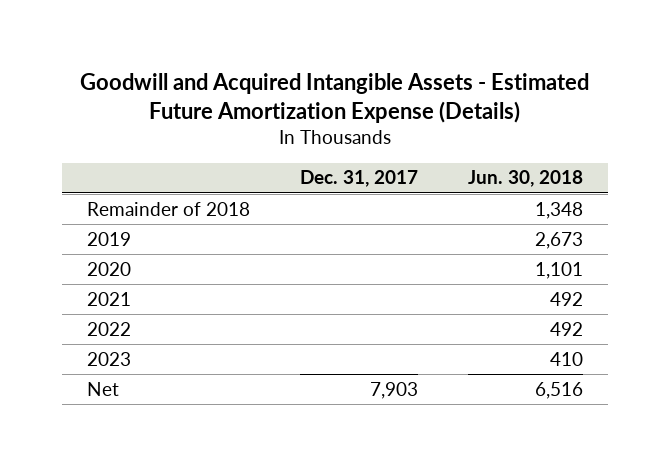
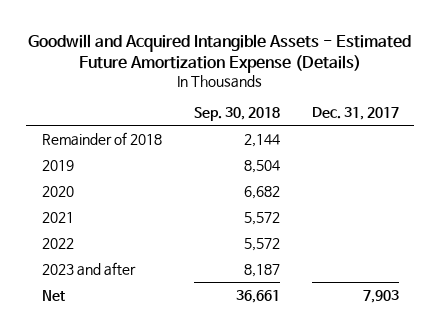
[468,170,584,188] Jun. 30, 2018 -> none
none -> [193,107,280,122] Sep. 30, 2018
[86,351,131,366] 2023 -> [41,261,136,276] 2023 and after

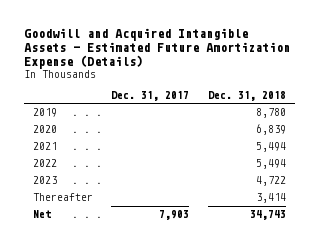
[193,107,280,122] Sep. 30, 2018 -> none
none -> [207,91,286,102] Dec. 31, 2018
[41,131,162,146] Remainder of 2018 -> none
none -> [32,176,57,185] 2023
[41,261,136,276] 2023 and after -> [32,193,93,202] Thereafter

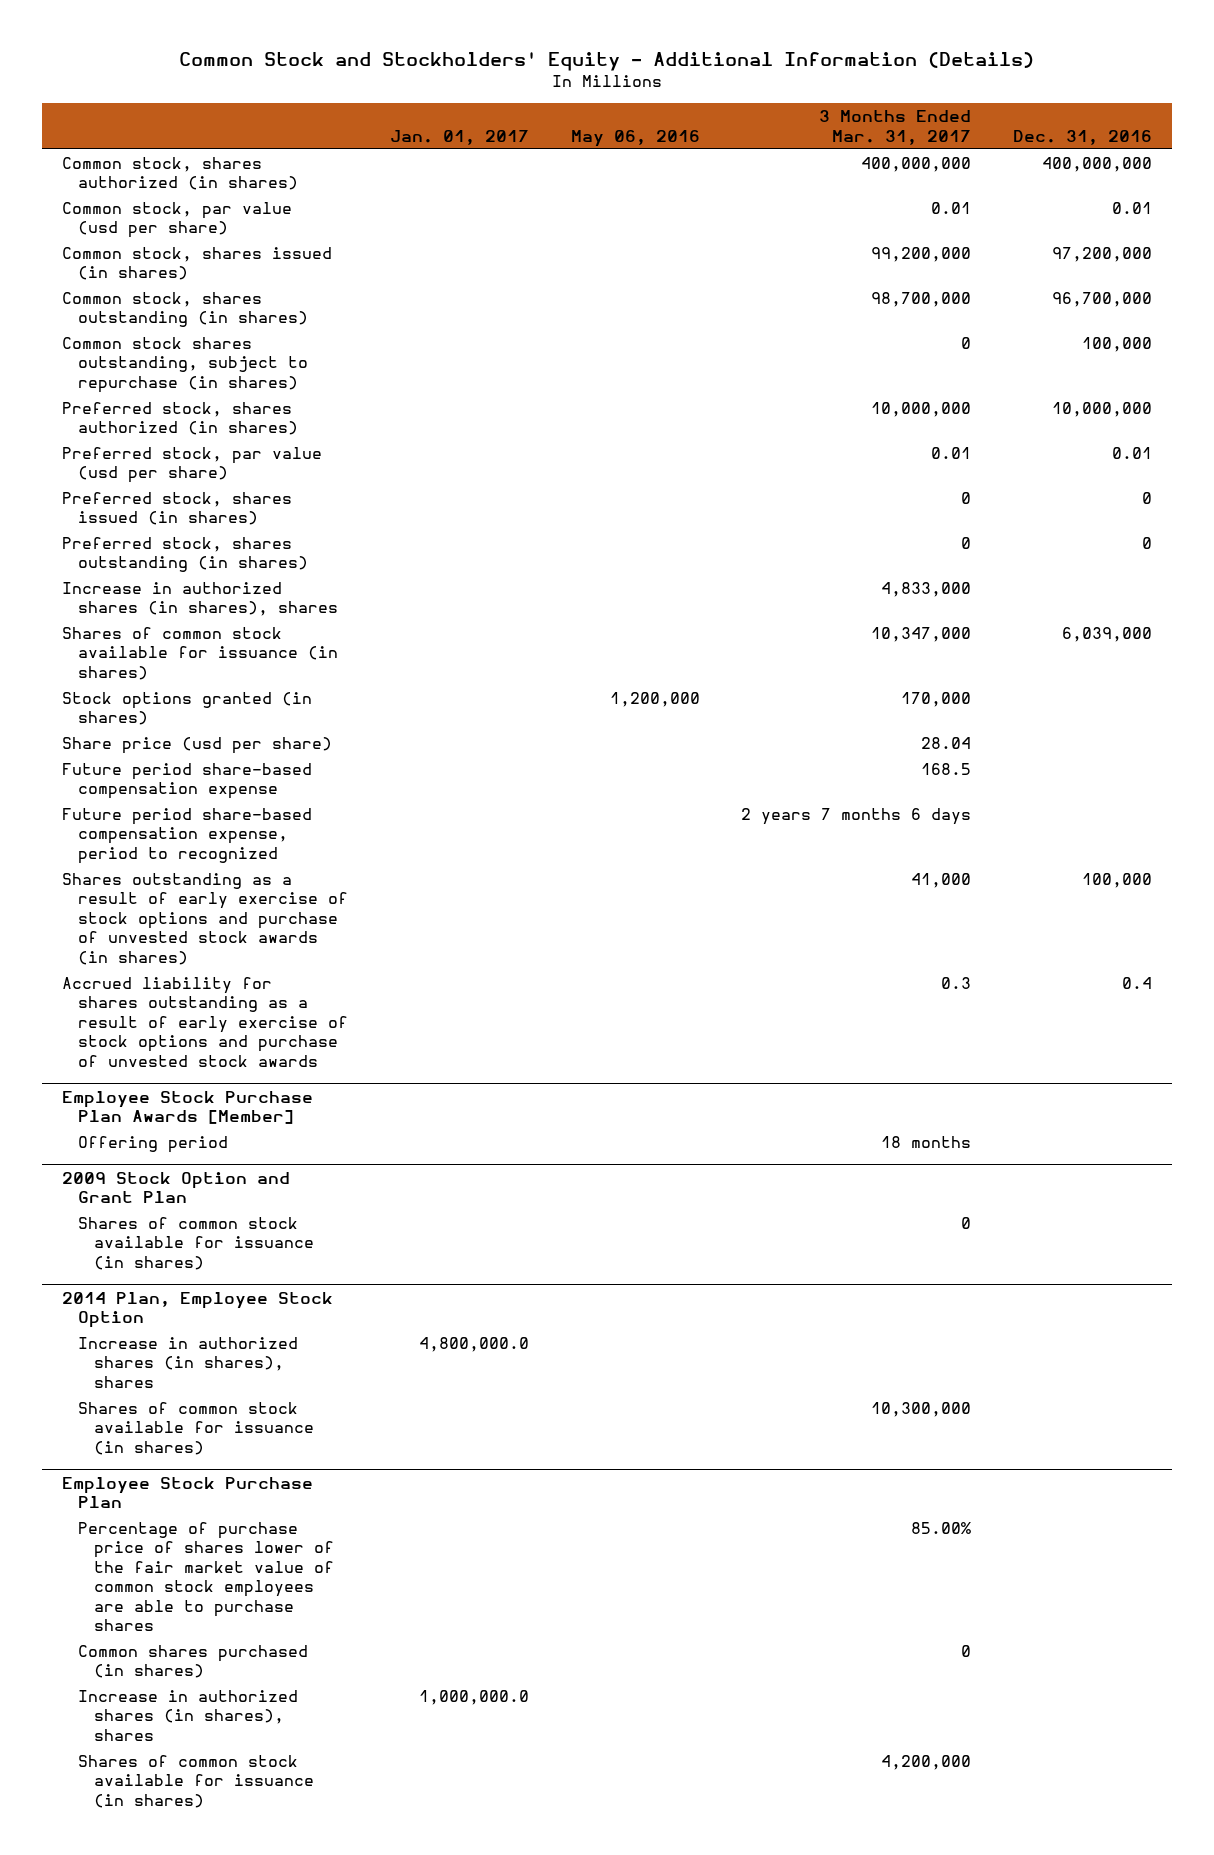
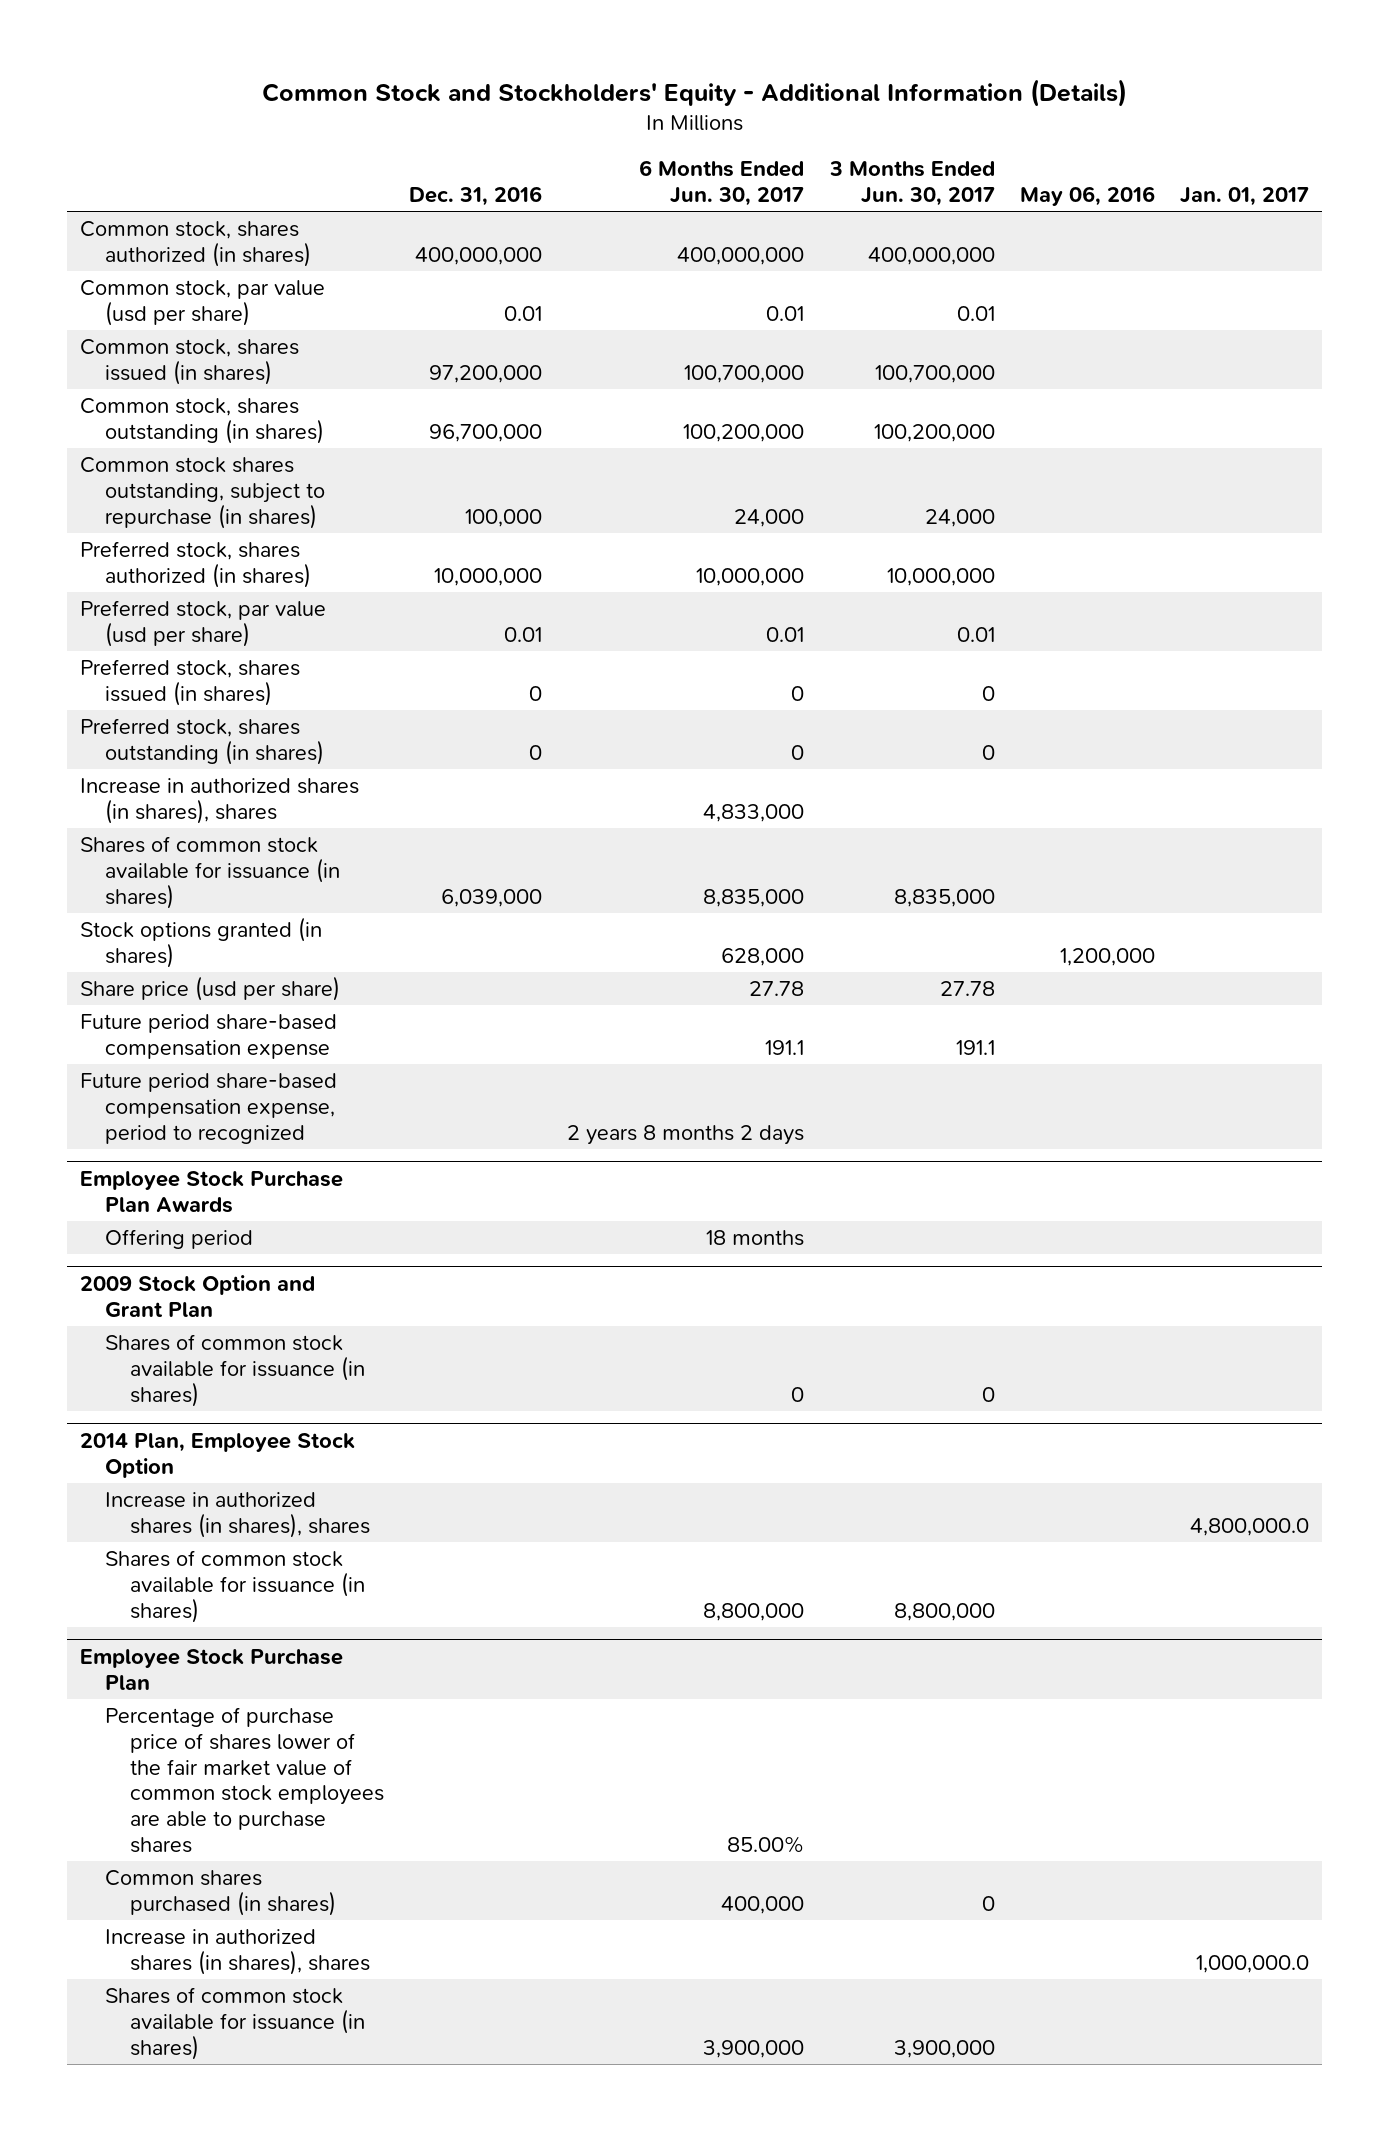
[819,110,972,145] 3 Months Ended Mar. 31, 2017 -> none
none -> [639,160,805,206] 6 Months Ended Jun. 30, 2017
none -> [828,161,995,206] 3 Months Ended Jun. 30, 2017
[62,872,349,965] Shares outstanding as a result of early exercise of stock options and purchase of unvested stock awards (in shares) -> none
[62,976,349,1067] Accrued liability for shares outstanding as a result of early exercise of stock options and purchase of unvested stock awards -> none
[62,1090,314,1125] Employee Stock Purchase Plan Awards [Member] -> [79,1170,343,1213] Employee Stock Purchase Plan Awards

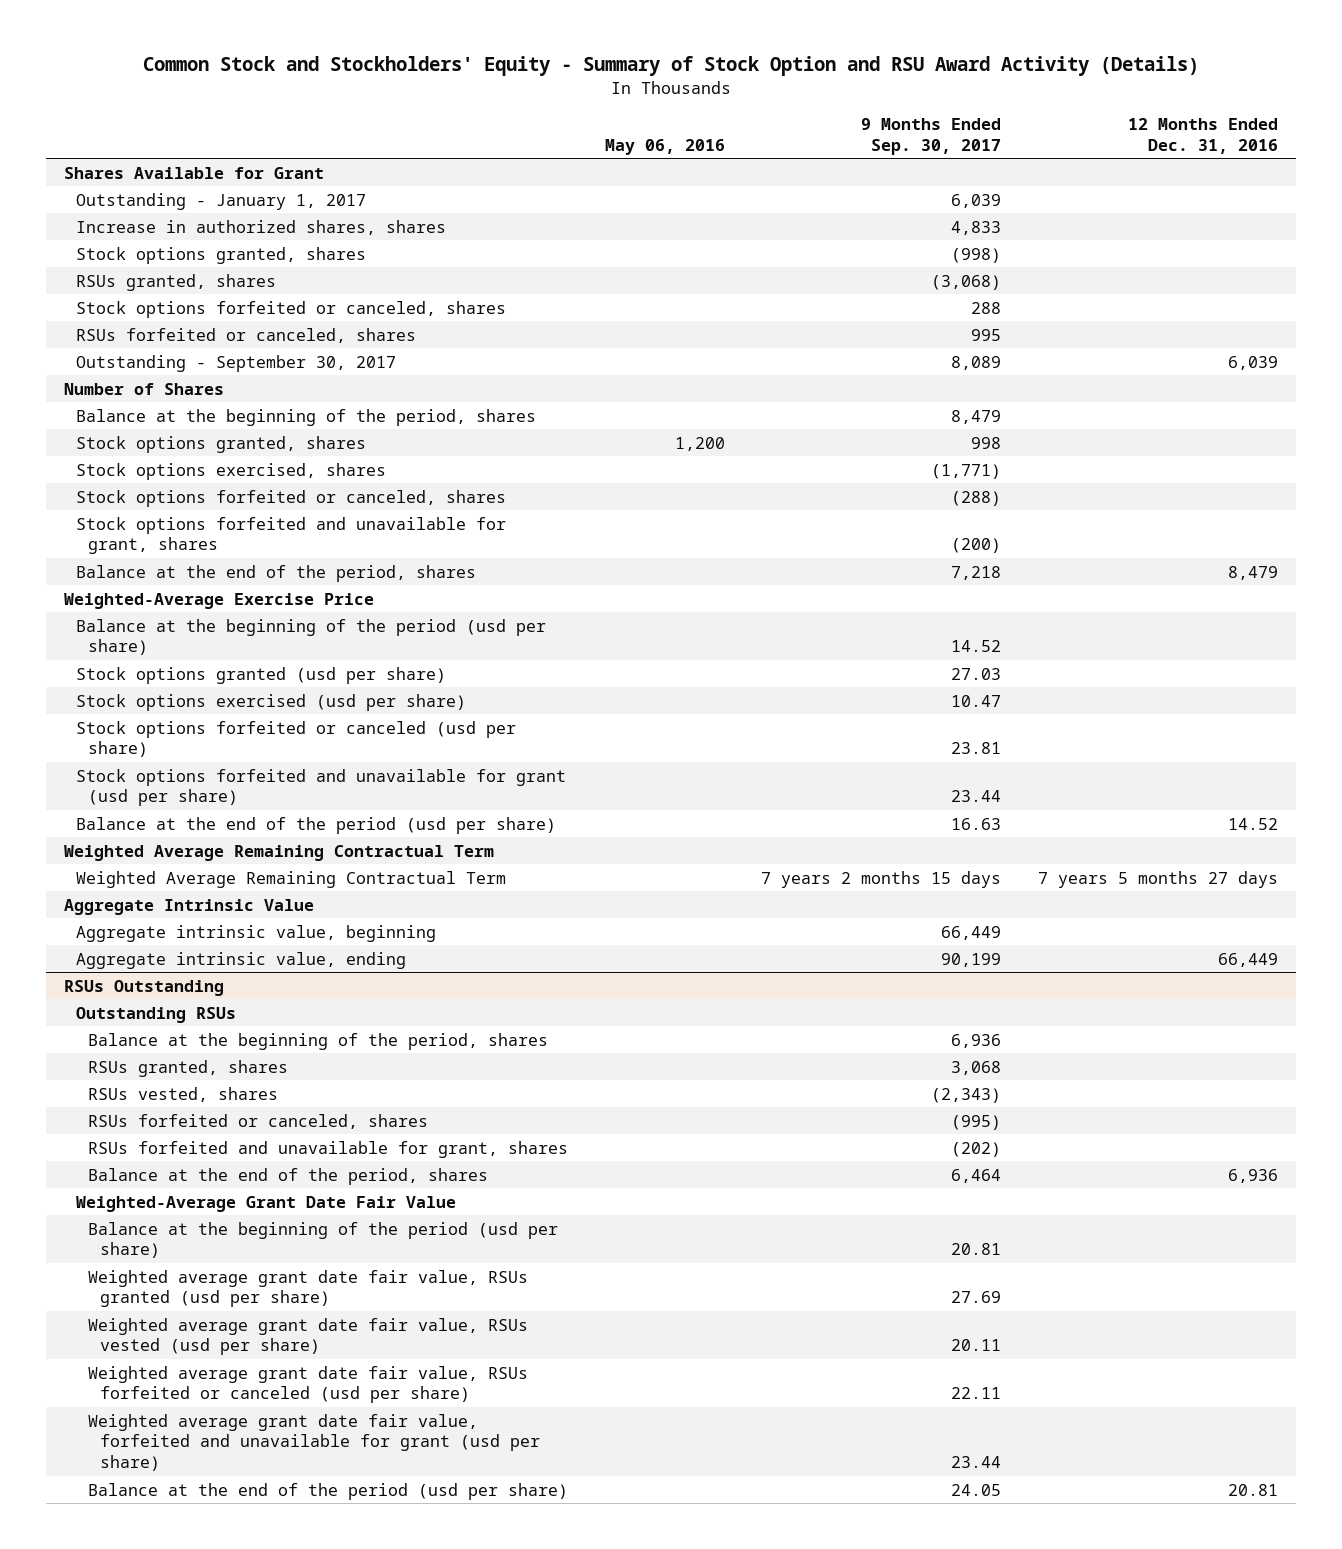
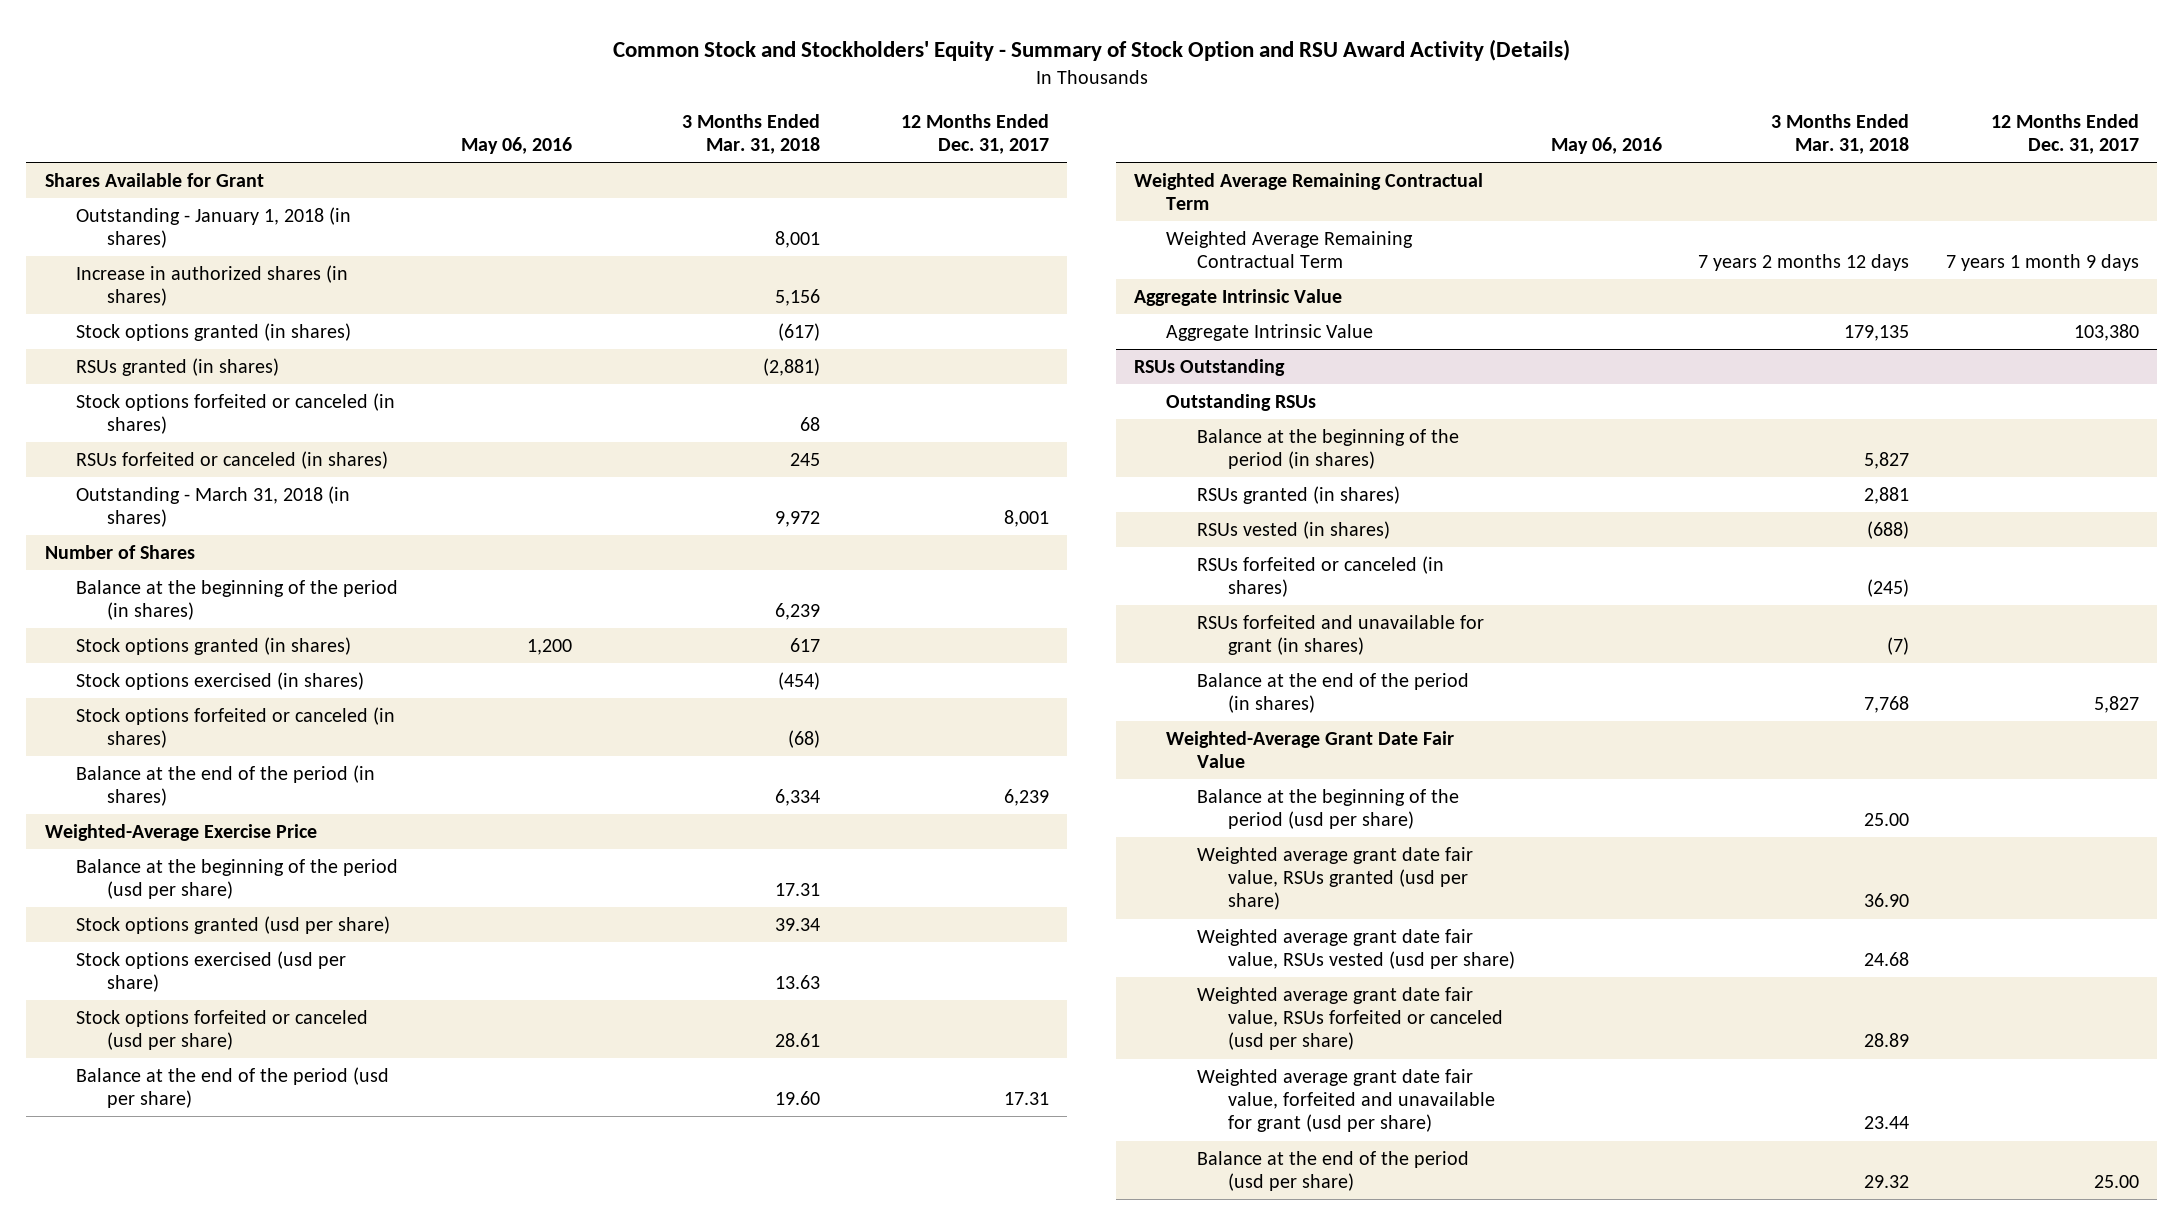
[861,117,1002,155] 9 Months Ended Sep. 30, 2017 -> none
[1128,117,1279,154] 12 Months Ended Dec. 31, 2016 -> none
none -> [681,113,820,154] 3 Months Ended Mar. 31, 2018
none -> [900,113,1049,154] 12 Months Ended Dec. 31, 2017
[76,192,367,210] Outstanding - January 1, 2017 -> [75,207,351,249] Outstanding - January 1, 2018 (in shares)
[76,219,447,235] Increase in authorized shares, shares -> [75,265,348,307] Increase in authorized shares (in shares)
[76,246,367,264] Stock options granted, shares -> [75,323,351,342] Stock options granted (in shares)
[76,273,277,291] RSUs granted, shares -> [75,358,279,377] RSUs granted (in shares)
[76,300,507,318] Stock options forfeited or canceled, shares -> [75,393,395,435] Stock options forfeited or canceled (in shares)
[76,327,417,343] RSUs forfeited or canceled, shares -> [75,451,388,470] RSUs forfeited or canceled (in shares)
[76,354,397,372] Outstanding - September 30, 2017 -> [75,486,350,528] Outstanding - March 31, 2018 (in shares)
[76,516,507,555] Stock options forfeited and unavailable for grant, shares -> none
[76,408,537,426] Balance at the beginning of the period, shares -> [75,580,398,621] Balance at the beginning of the period (in shares)
[76,435,367,453] Stock options granted, shares -> [75,637,351,656] Stock options granted (in shares)
[76,462,387,480] Stock options exercised, shares -> [75,672,364,691] Stock options exercised (in shares)
[76,489,507,507] Stock options forfeited or canceled, shares -> [75,707,395,749] Stock options forfeited or canceled (in shares)
[76,564,477,582] Balance at the end of the period, shares -> [75,765,375,807] Balance at the end of the period (in shares)
[76,768,567,807] Stock options forfeited and unavailable for grant (usd per share) -> none
[76,951,407,969] Aggregate intrinsic value, ending -> none
[76,924,437,942] Aggregate intrinsic value, beginning -> [1165,324,1373,342] Aggregate Intrinsic Value
[88,1032,549,1050] Balance at the beginning of the period, shares -> [1196,429,1459,470] Balance at the beginning of the period (in shares)
[88,1059,289,1077] RSUs granted, shares -> [1196,486,1400,505] RSUs granted (in shares)
[88,1086,279,1102] RSUs vested, shares -> [1196,521,1390,540] RSUs vested (in shares)
[88,1113,429,1129] RSUs forfeited or canceled, shares -> [1196,556,1444,598] RSUs forfeited or canceled (in shares)
[88,1140,569,1158] RSUs forfeited and unavailable for grant, shares -> [1196,615,1484,656] RSUs forfeited and unavailable for grant (in shares)
[88,1167,489,1185] Balance at the end of the period, shares -> [1196,673,1469,714] Balance at the end of the period (in shares)

